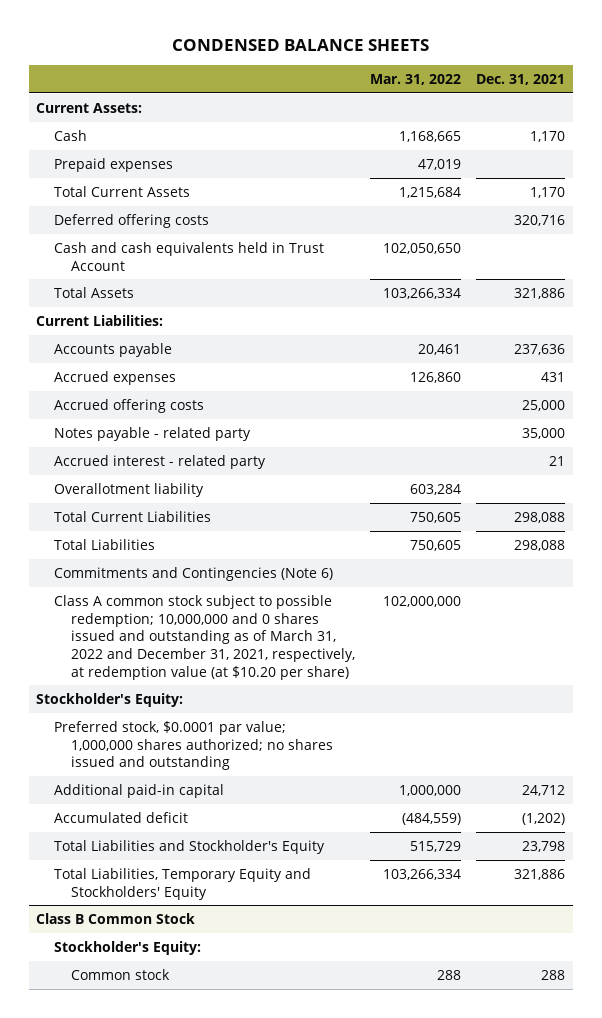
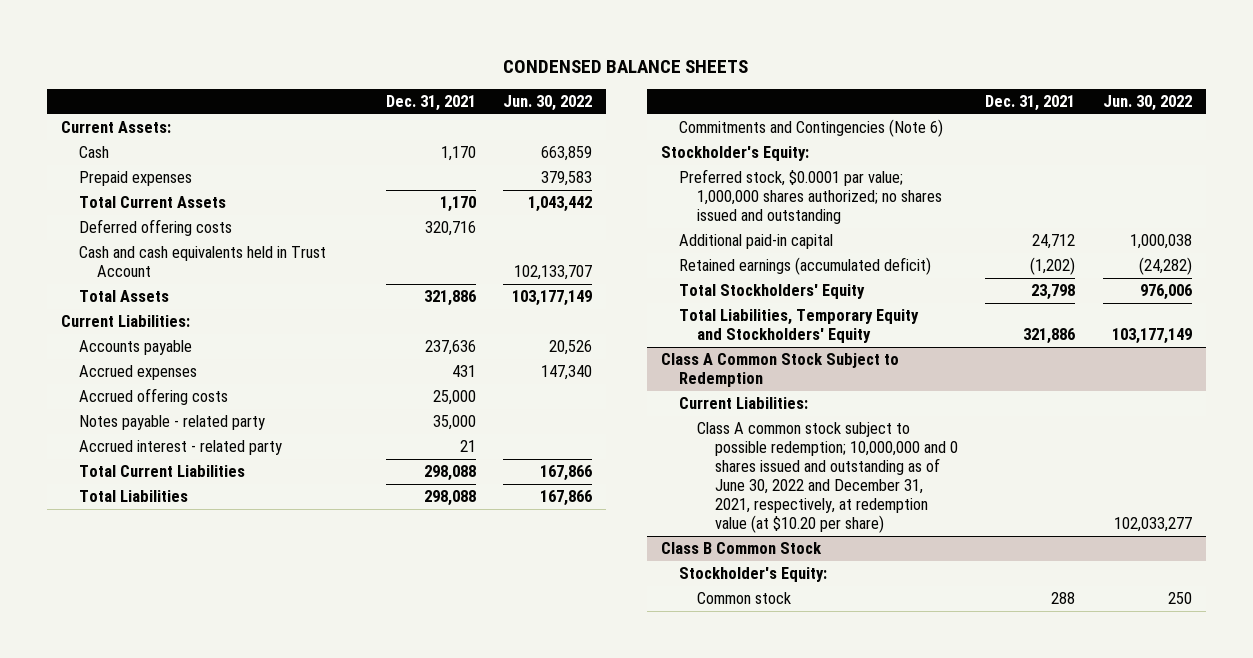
[370,73,462,85] Mar. 31, 2022 -> none
none -> [503,95,593,112] Jun. 30, 2022
[53,482,204,497] Overallotment liability -> none
[53,594,355,680] Class A common stock subject to possible redemption; 10,000,000 and 0 shares issued and outstanding as of March 31, 2022 and December 31, 2021, respectively, at redemption value (at $10.20 per share) -> none
[53,811,188,823] Accumulated deficit -> [678,257,931,276] Retained earnings (accumulated deficit)
[53,839,325,854] Total Liabilities and Stockholder's Equity -> [678,284,865,300] Total Stockholders' Equity
none -> [660,353,899,388] Class A Common Stock Subject to Redemption
none -> [678,397,808,410] Current Liabilities:
none -> [696,422,958,533] Class A common stock subject to possible redemption; 10,000,000 and 0 shares issued and outstanding as of June 30, 2022 and December 31, 2021, respectively, at redemption value (at $10.20 per share)

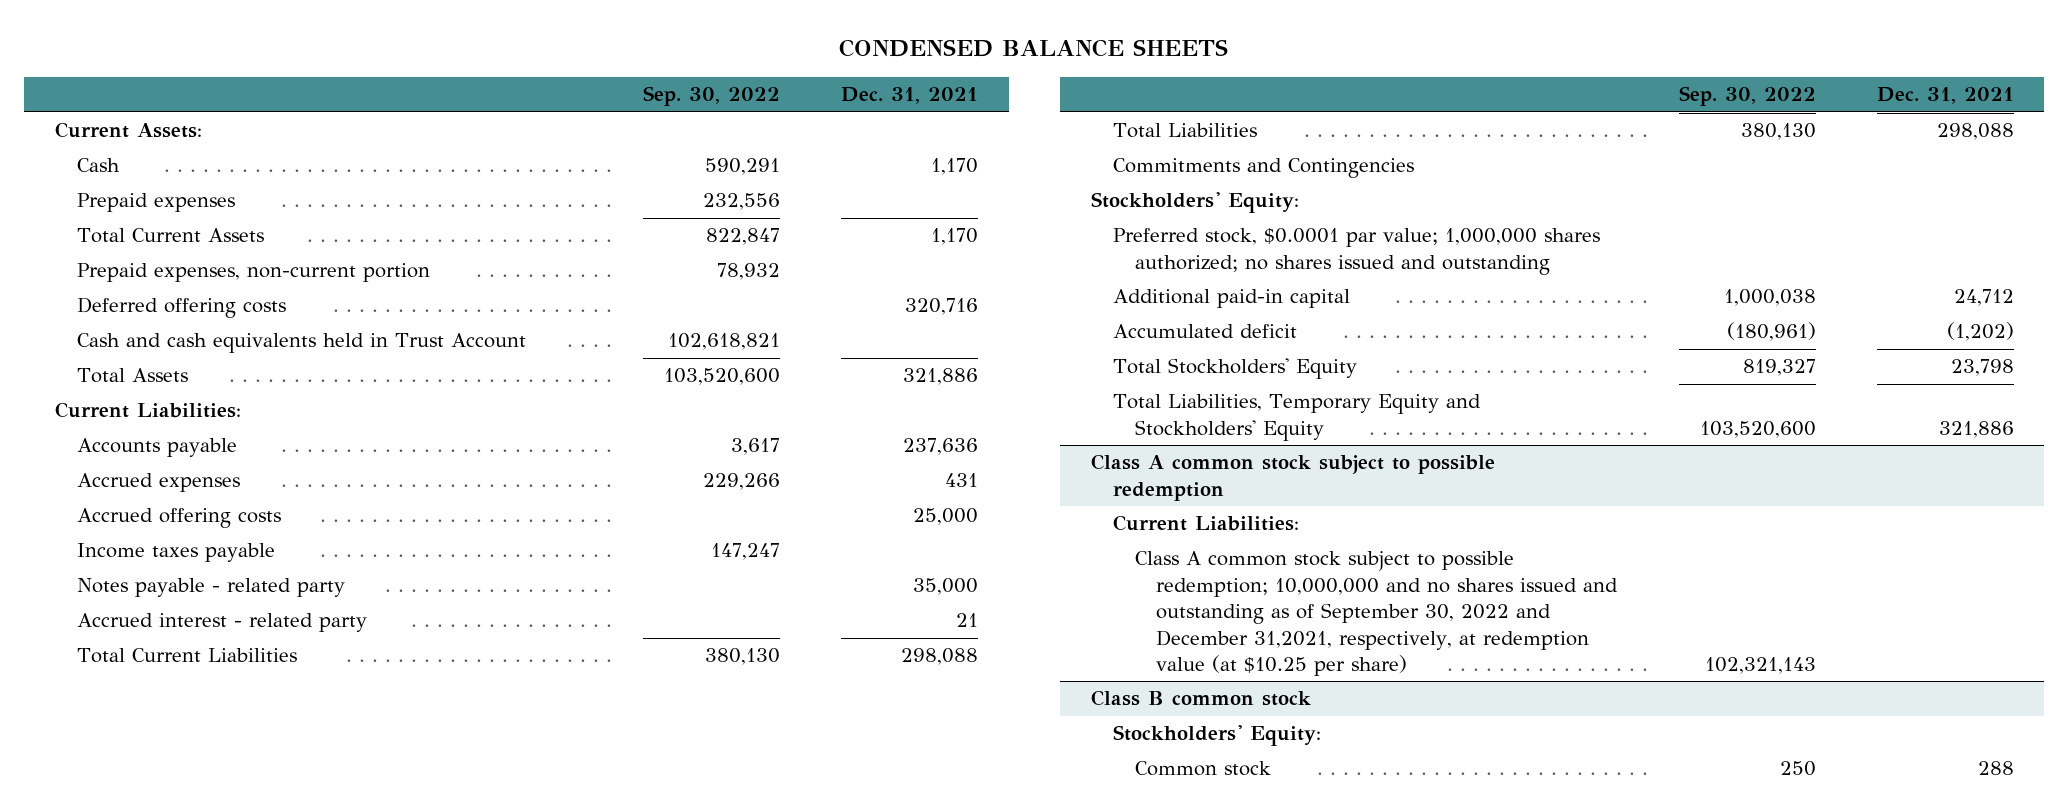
[503,95,593,112] Jun. 30, 2022 -> none
none -> [643,86,781,107] Sep. 30, 2022
none -> [77,263,431,283] Prepaid expenses, non-current portion
none -> [77,543,276,563] Income taxes payable
[678,119,943,138] Commitments and Contingencies (Note 6) -> [1112,158,1414,179] Commitments and Contingencies
[660,146,809,162] Stockholder's Equity: -> [1090,192,1299,214] Stockholders' Equity:
[678,257,931,276] Retained earnings (accumulated deficit) -> [1112,324,1297,339] Accumulated deficit
[660,353,899,388] Class A Common Stock Subject to Redemption -> [1090,454,1495,501] Class A common stock subject to possible redemption
[696,422,958,533] Class A common stock subject to possible redemption; 10,000,000 and 0 shares issued and outstanding as of June 30, 2022 and December 31, 2021, respectively, at redemption value (at $10.20 per share) -> [1134,551,1619,677] Class A common stock subject to possible redemption; 10,000,000 and no shares issued and outstanding as of September 30, 2022 and December 31,2021, respectively, at redemption value (at $10.25 per share)
[660,542,822,555] Class B Common Stock -> [1090,690,1311,707] Class B common stock
[678,567,827,583] Stockholder's Equity: -> [1112,725,1321,747] Stockholders' Equity:

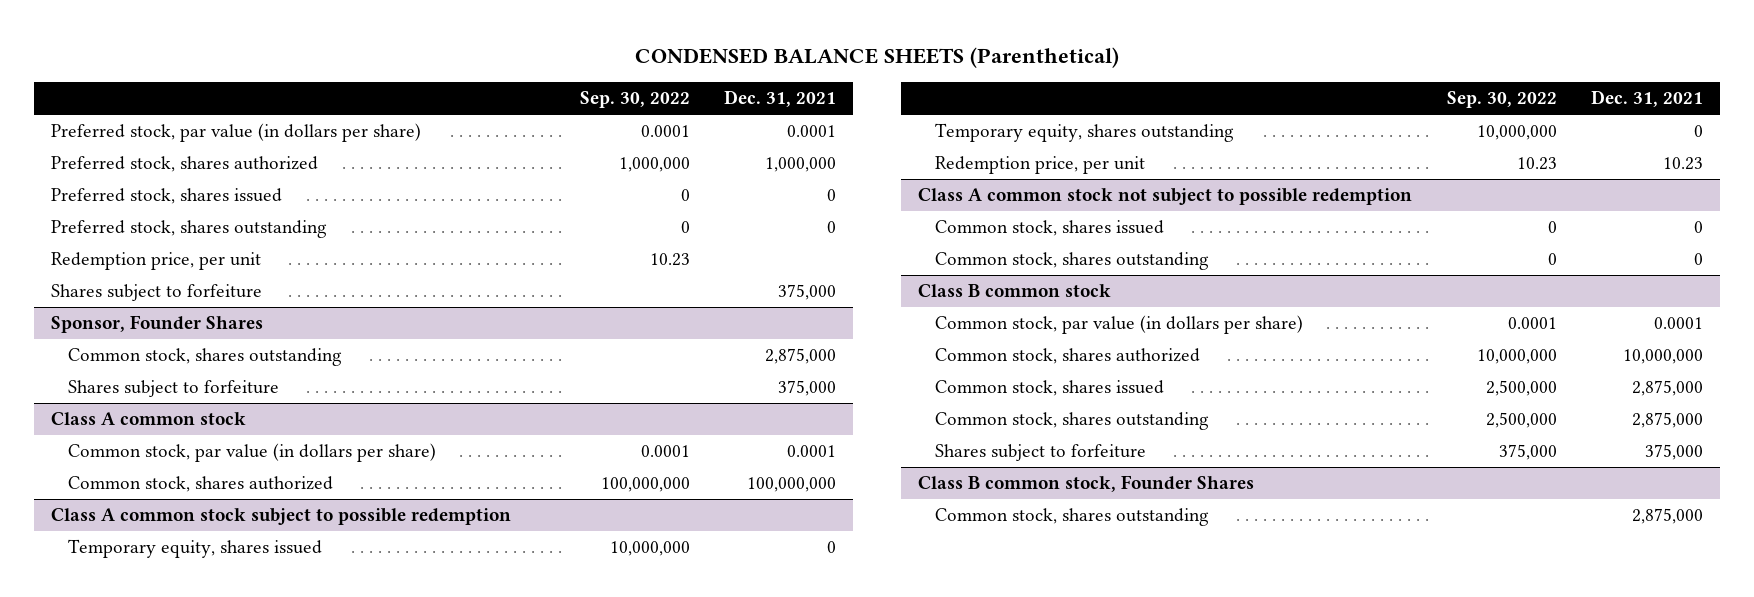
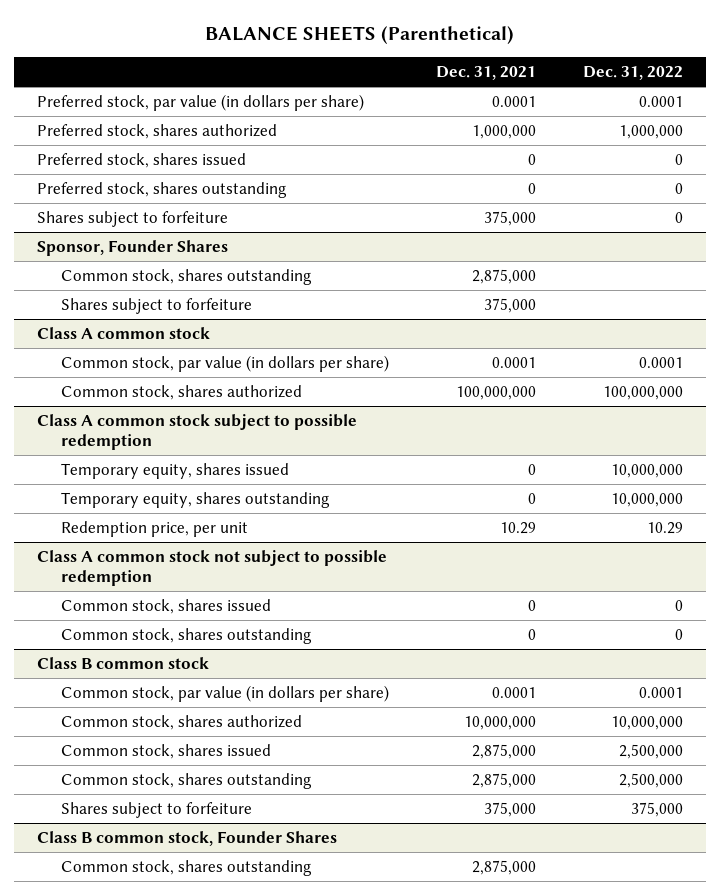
[635,47,1120,69] CONDENSED BALANCE SHEETS (Parenthetical) -> [205,26,515,45] BALANCE SHEETS (Parenthetical)
[579,91,690,109] Sep. 30, 2022 -> none
none -> [582,66,683,81] Dec. 31, 2022
[51,252,262,271] Redemption price, per unit -> none
[1663,157,1704,171] 10.23 -> [499,522,536,535] 10.29

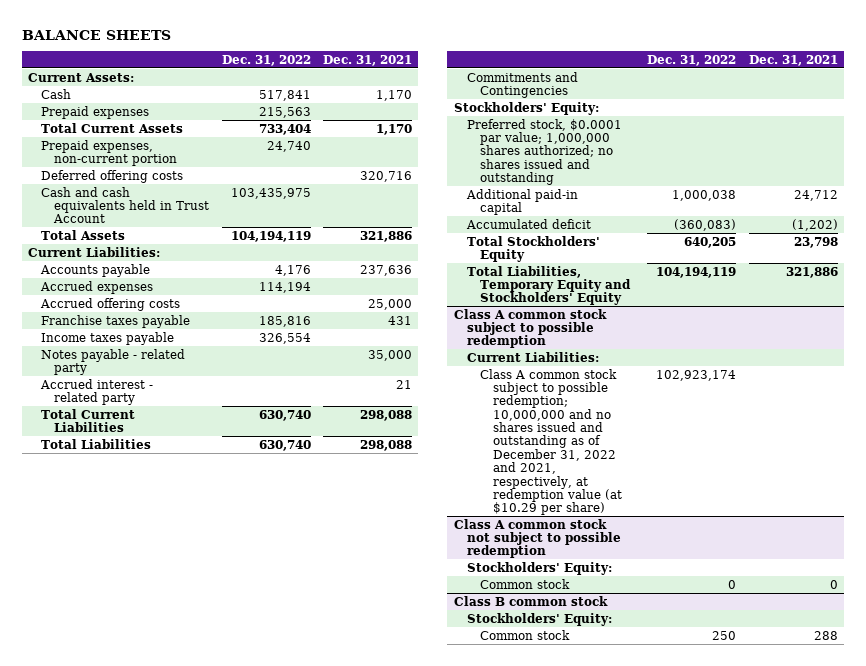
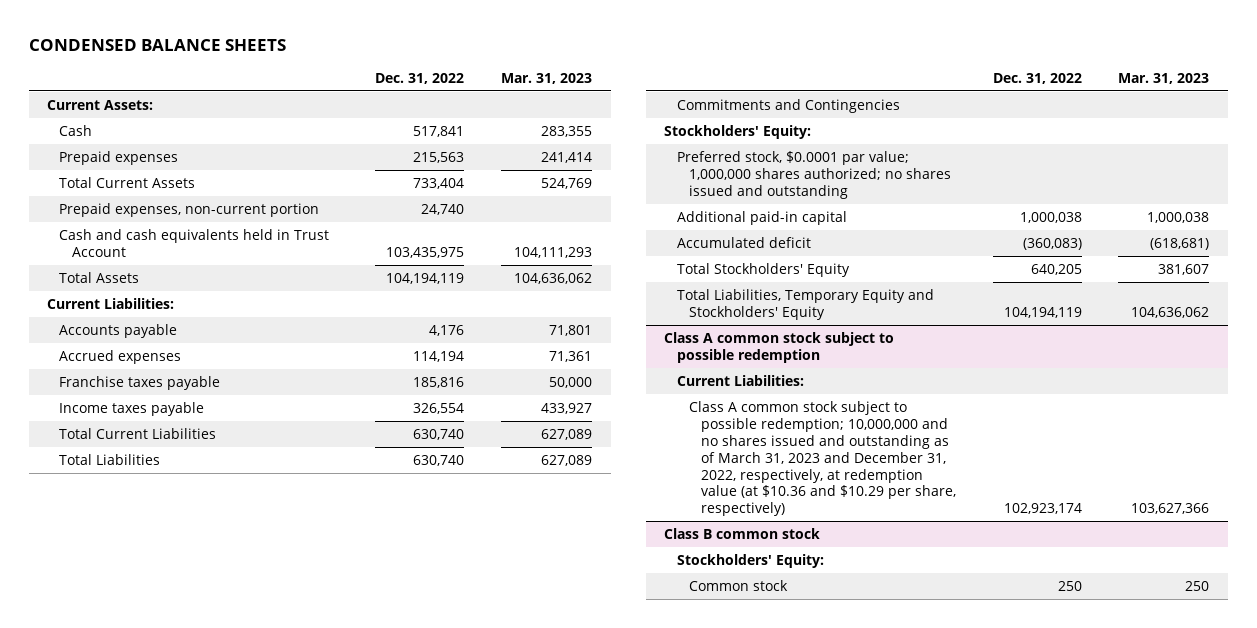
[21,29,171,40] BALANCE SHEETS -> [28,38,286,51] CONDENSED BALANCE SHEETS
[323,54,413,66] Dec. 31, 2021 -> none
none -> [501,73,593,85] Mar. 31, 2023
[40,169,183,183] Deferred offering costs -> none
[39,297,180,311] Accrued offering costs -> none
[40,348,185,375] Notes payable - related party -> none
[39,378,153,405] Accrued interest - related party -> none
[453,518,621,559] Class A common stock not subject to possible redemption -> none
[466,561,612,575] Stockholders' Equity: -> none
[479,578,570,589] Common stock -> none
[479,368,622,516] Class A common stock subject to possible redemption; 10,000,000 and no shares issued and outstanding as of December 31, 2022 and 2021, respectively, at redemption value (at $10.29 per share) -> [688,401,957,517] Class A common stock subject to possible redemption; 10,000,000 and no shares issued and outstanding as of March 31, 2023 and December 31, 2022, respectively, at redemption value (at $10.36 and $10.29 per share, respectively)

